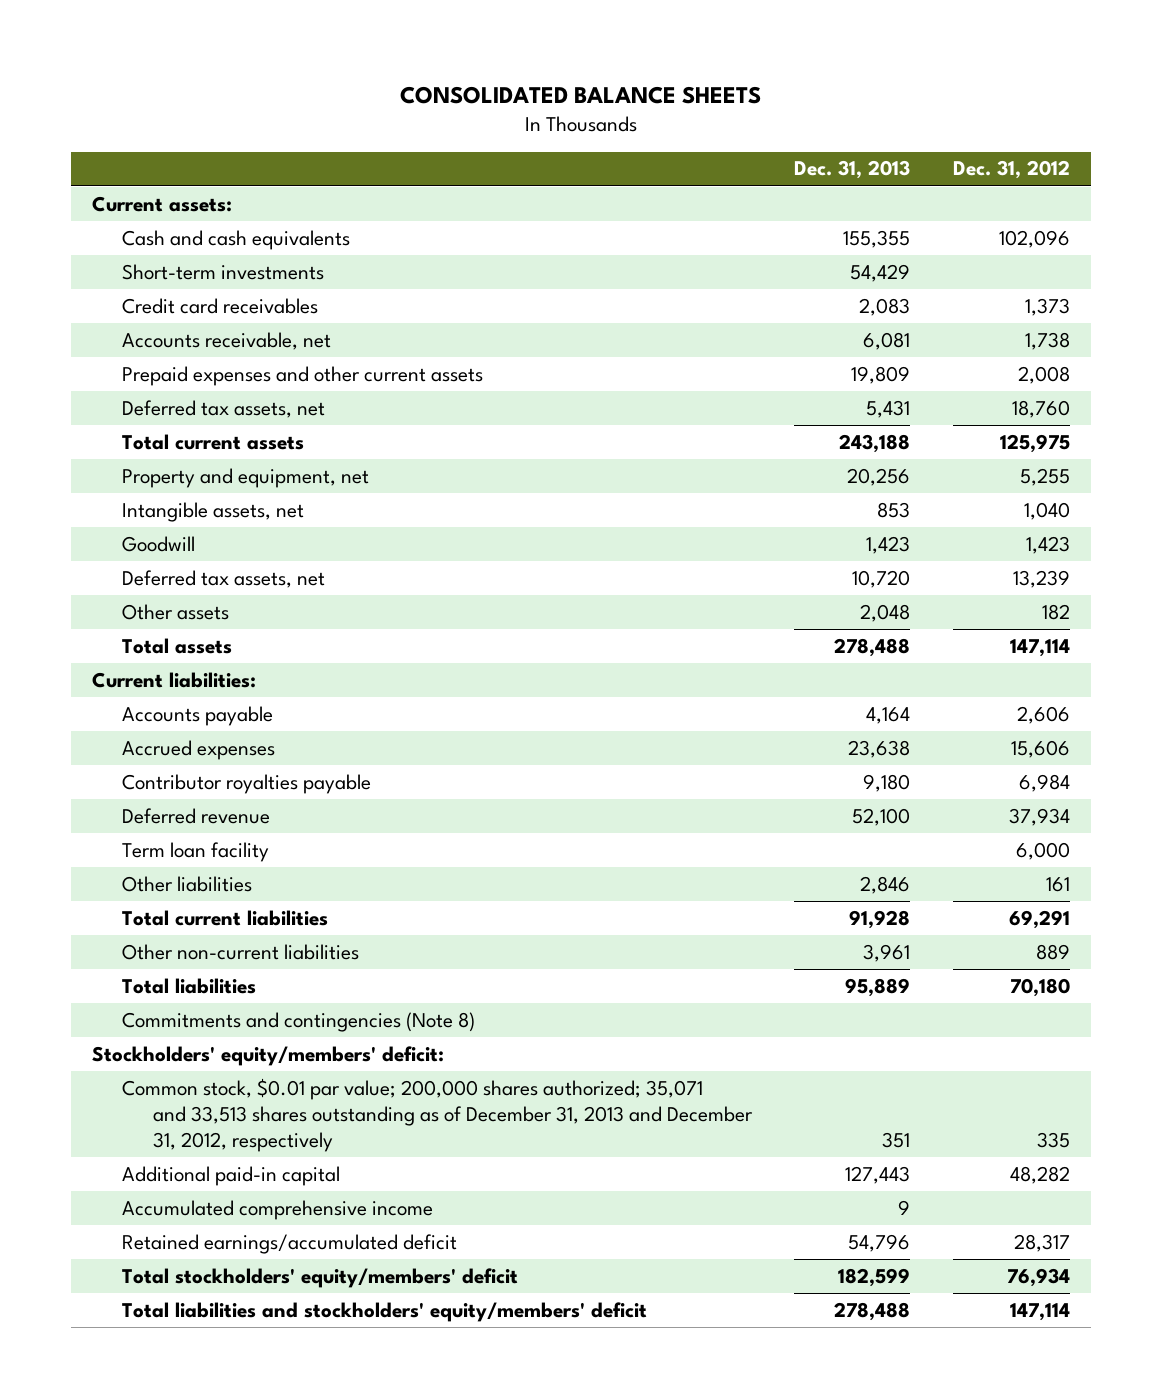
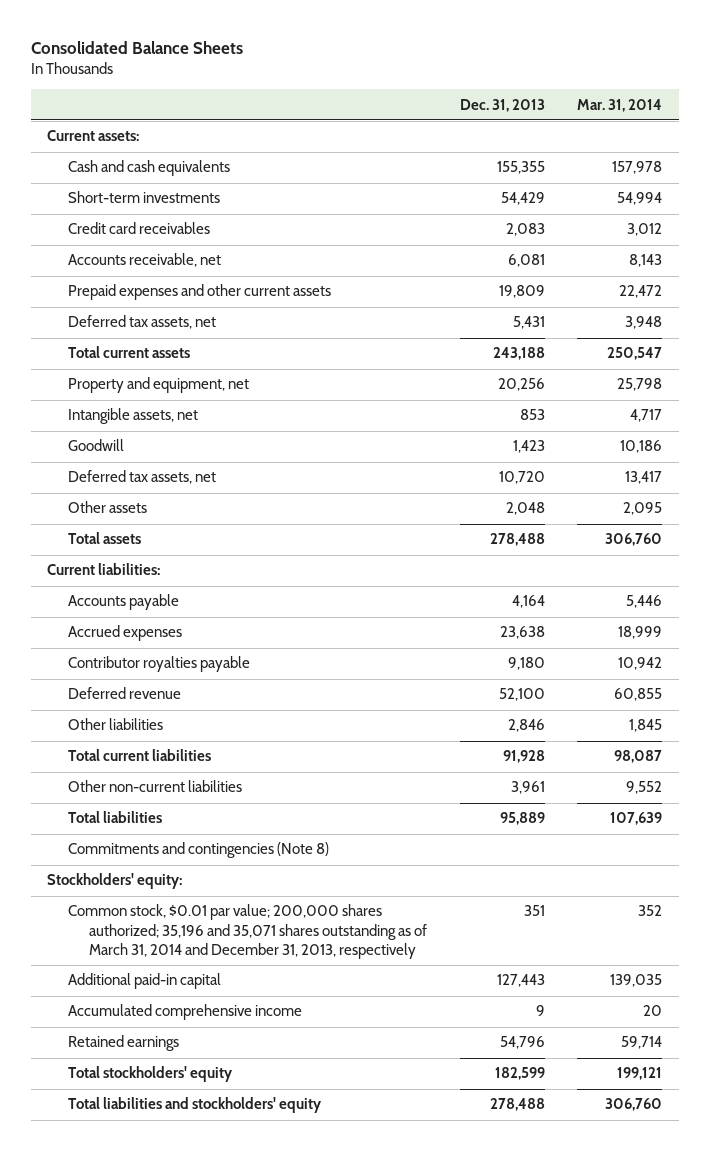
[400,85,762,104] CONSOLIDATED BALANCE SHEETS -> [30,41,243,55] Consolidated Balance Sheets
[953,160,1071,180] Dec. 31, 2012 -> none
none -> [577,98,663,112] Mar. 31, 2014
[122,841,270,862] Term loan facility -> none
[91,1045,444,1066] Stockholders' equity/members' deficit: -> [47,873,183,890] Stockholders' equity:
[122,1077,753,1152] Common stock, $0.01 par value; 200,000 shares authorized; 35,071 and 33,513 shares outstanding as of December 31, 2013 and December 31, 2012, respectively -> [68,904,428,960] Common stock, $0.01 par value; 200,000 shares authorized; 35,196 and 35,071 shares outstanding as of March 31, 2014 and December 31, 2013, respectively
[122,1233,458,1254] Retained earnings/accumulated deficit -> [68,1035,180,1052] Retained earnings
[122,1267,519,1288] Total stockholders' equity/members' deficit -> [68,1066,234,1083] Total stockholders' equity
[122,1301,648,1322] Total liabilities and stockholders' equity/members' deficit -> [68,1097,323,1114] Total liabilities and stockholders' equity

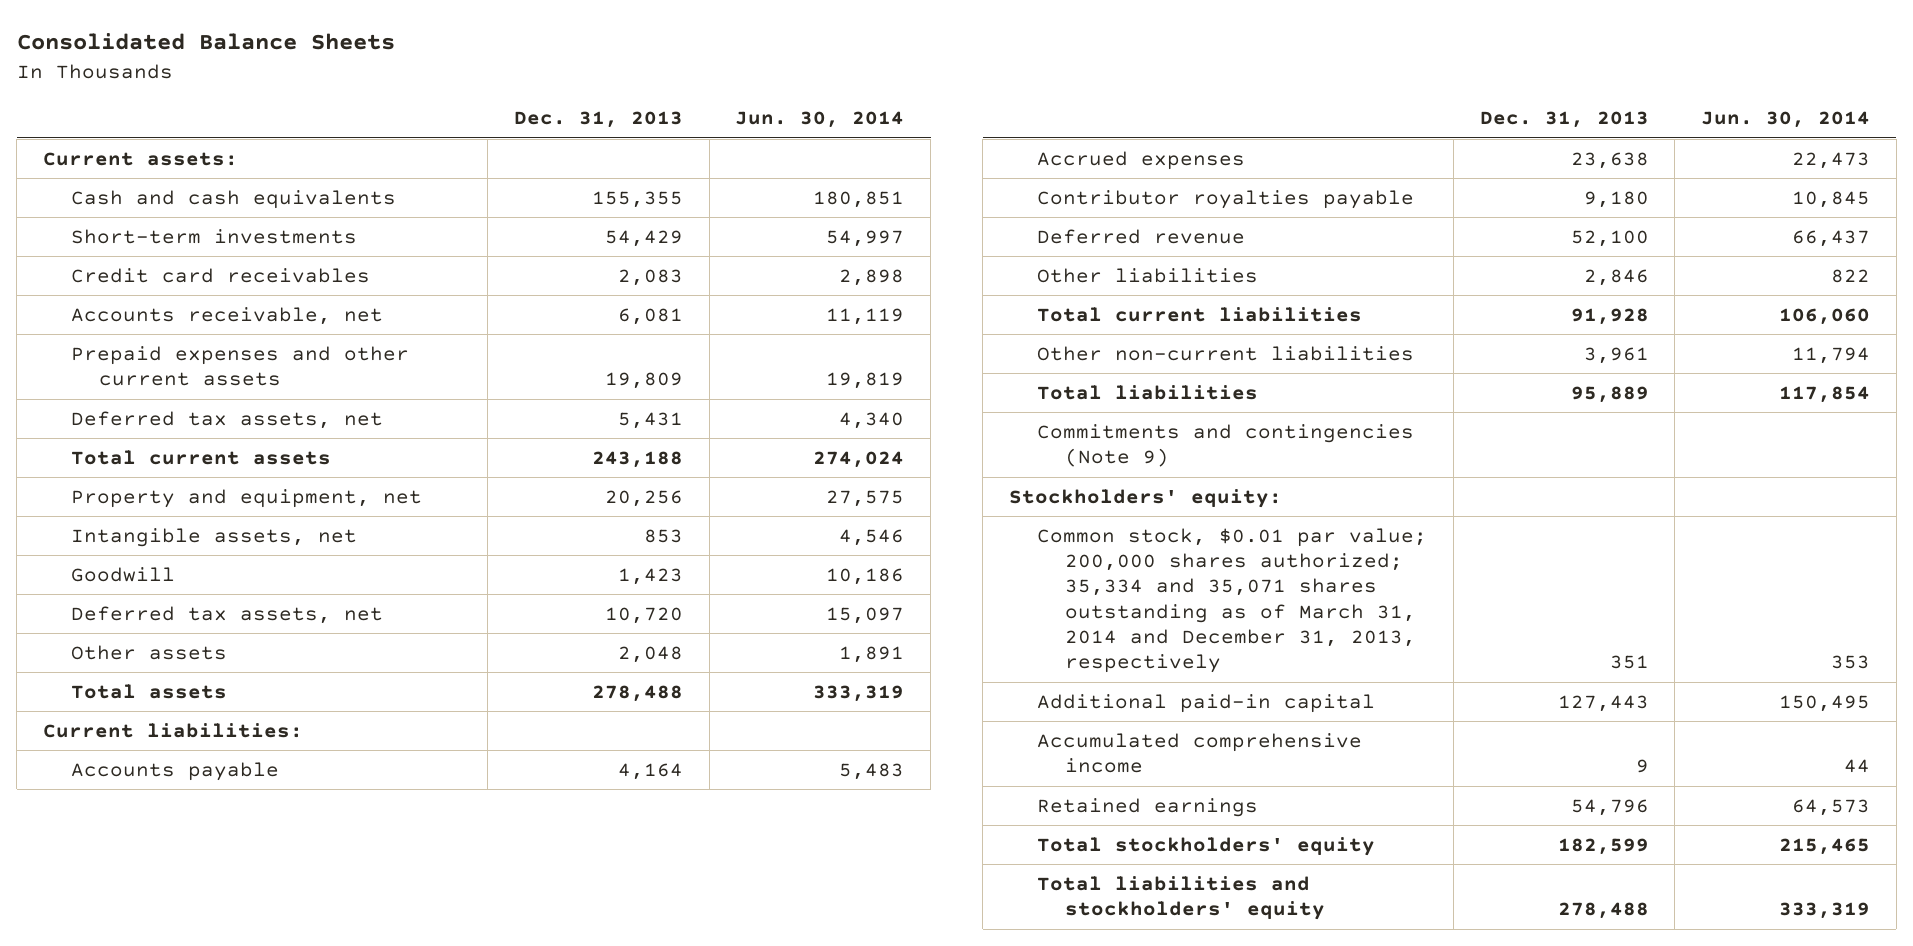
[577,98,663,112] Mar. 31, 2014 -> none
none -> [735,111,905,129] Jun. 30, 2014
[68,842,330,859] Commitments and contingencies (Note 8) -> [1037,423,1415,468] Commitments and contingencies (Note 9)
[68,904,428,960] Common stock, $0.01 par value; 200,000 shares authorized; 35,196 and 35,071 shares outstanding as of March 31, 2014 and December 31, 2013, respectively -> [1037,527,1428,674] Common stock, $0.01 par value; 200,000 shares authorized; 35,334 and 35,071 shares outstanding as of March 31, 2014 and December 31, 2013, respectively

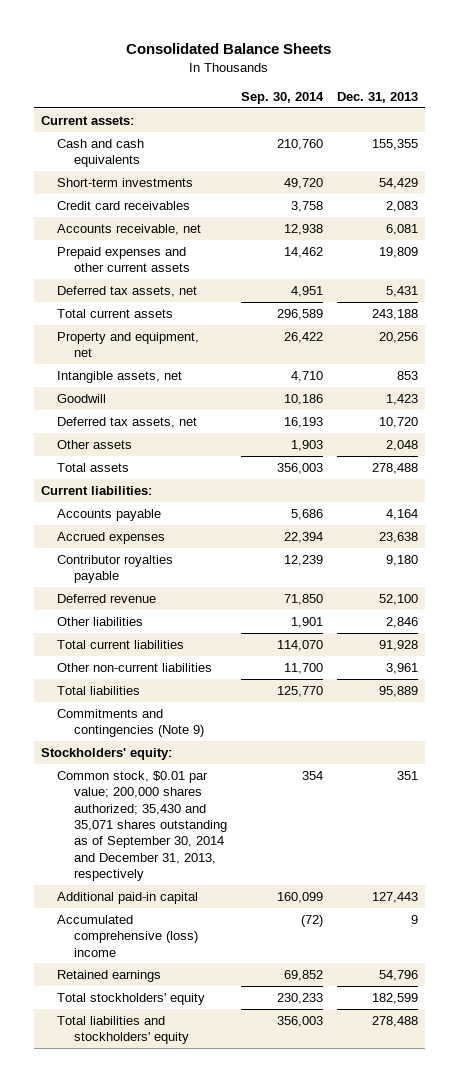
[735,111,905,129] Jun. 30, 2014 -> none
none -> [240,91,324,104] Sep. 30, 2014
[1037,527,1428,674] Common stock, $0.01 par value; 200,000 shares authorized; 35,334 and 35,071 shares outstanding as of March 31, 2014 and December 31, 2013, respectively -> [57,770,227,882] Common stock, $0.01 par value; 200,000 shares authorized; 35,430 and 35,071 shares outstanding as of September 30, 2014 and December 31, 2013, respectively
[1037,732,1363,774] Accumulated comprehensive income -> [57,914,198,957] Accumulated comprehensive (loss) income

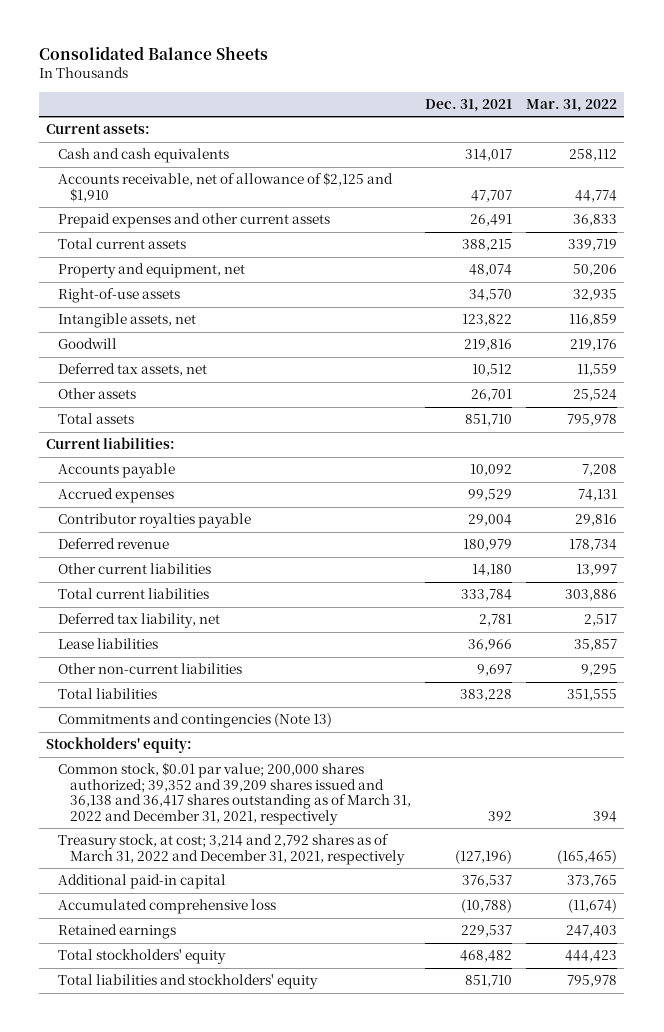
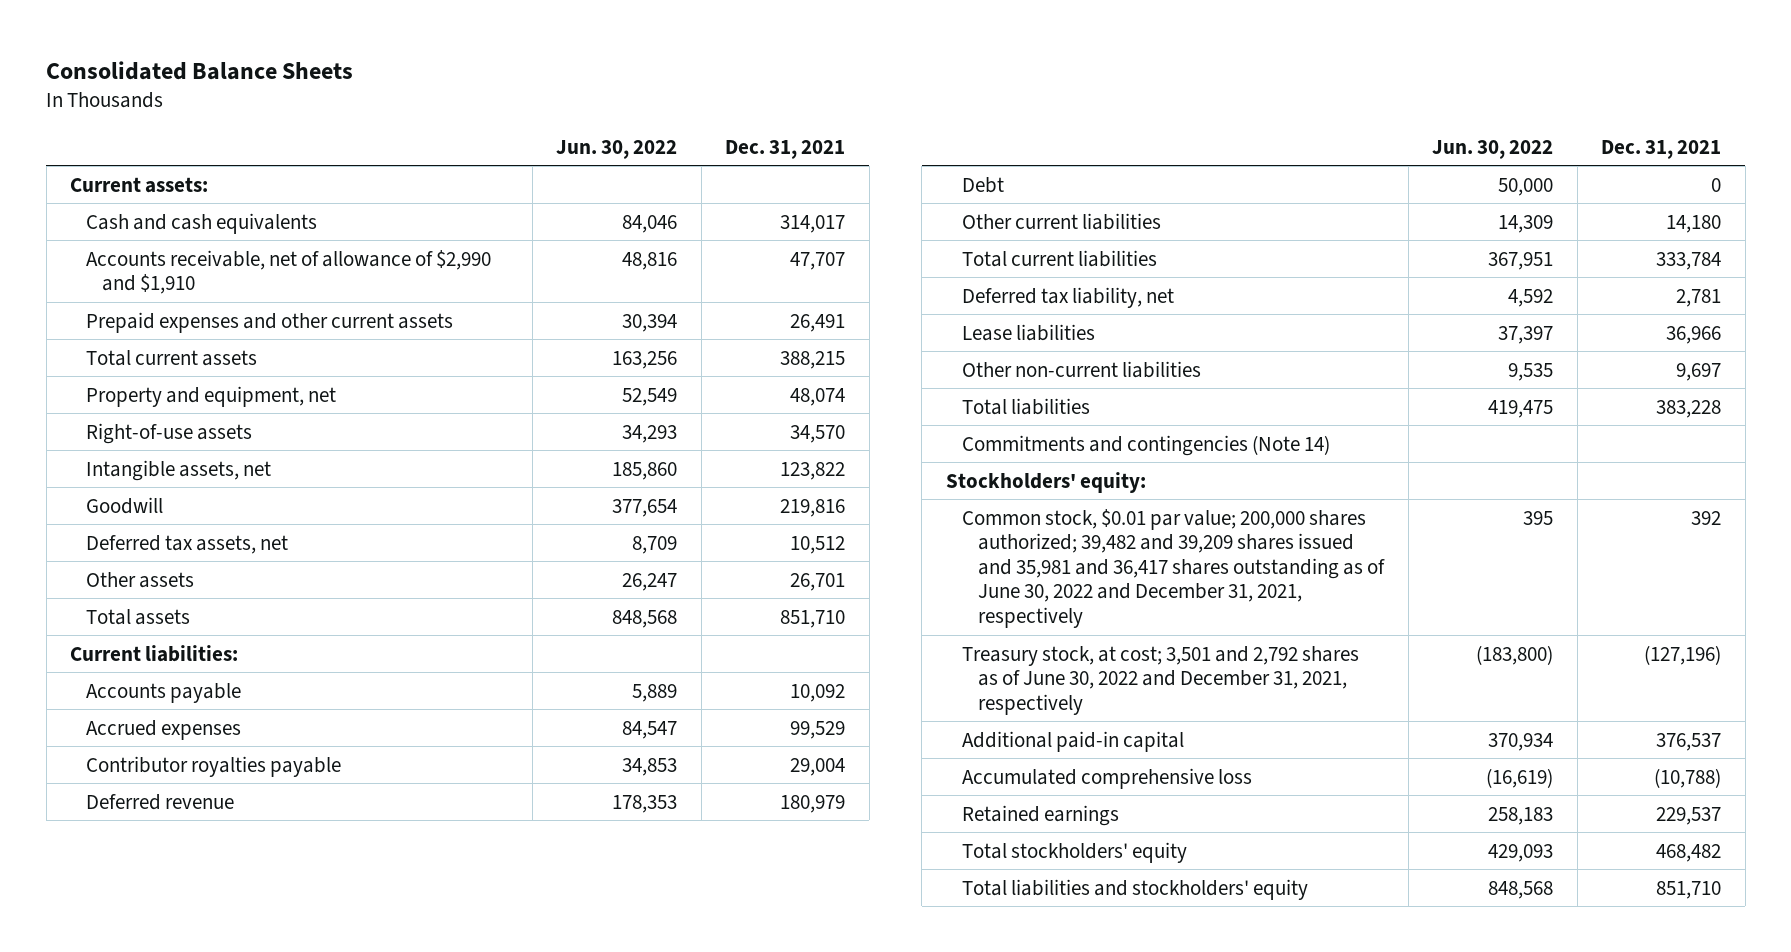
[526,98,618,112] Mar. 31, 2022 -> none
none -> [556,139,678,159] Jun. 30, 2022
[58,172,394,202] Accounts receivable, net of allowance of $2,125 and $1,910 -> [86,249,492,295] Accounts receivable, net of allowance of $2,990 and $1,910
none -> [962,176,1005,193] Debt
[58,713,333,729] Commitments and contingencies (Note 13) -> [962,434,1331,456] Commitments and contingencies (Note 14)
[58,762,412,826] Common stock, $0.01 par value; 200,000 shares authorized; 39,352 and 39,209 shares issued and 36,138 and 36,417 shares outstanding as of March 31, 2022 and December 31, 2021, respectively -> [962,508,1386,628] Common stock, $0.01 par value; 200,000 shares authorized; 39,482 and 39,209 shares issued and 35,981 and 36,417 shares outstanding as of June 30, 2022 and December 31, 2021, respectively
[58,834,406,865] Treasury stock, at cost; 3,214 and 2,792 shares as of March 31, 2022 and December 31, 2021, respectively -> [962,645,1360,715] Treasury stock, at cost; 3,501 and 2,792 shares as of June 30, 2022 and December 31, 2021, respectively

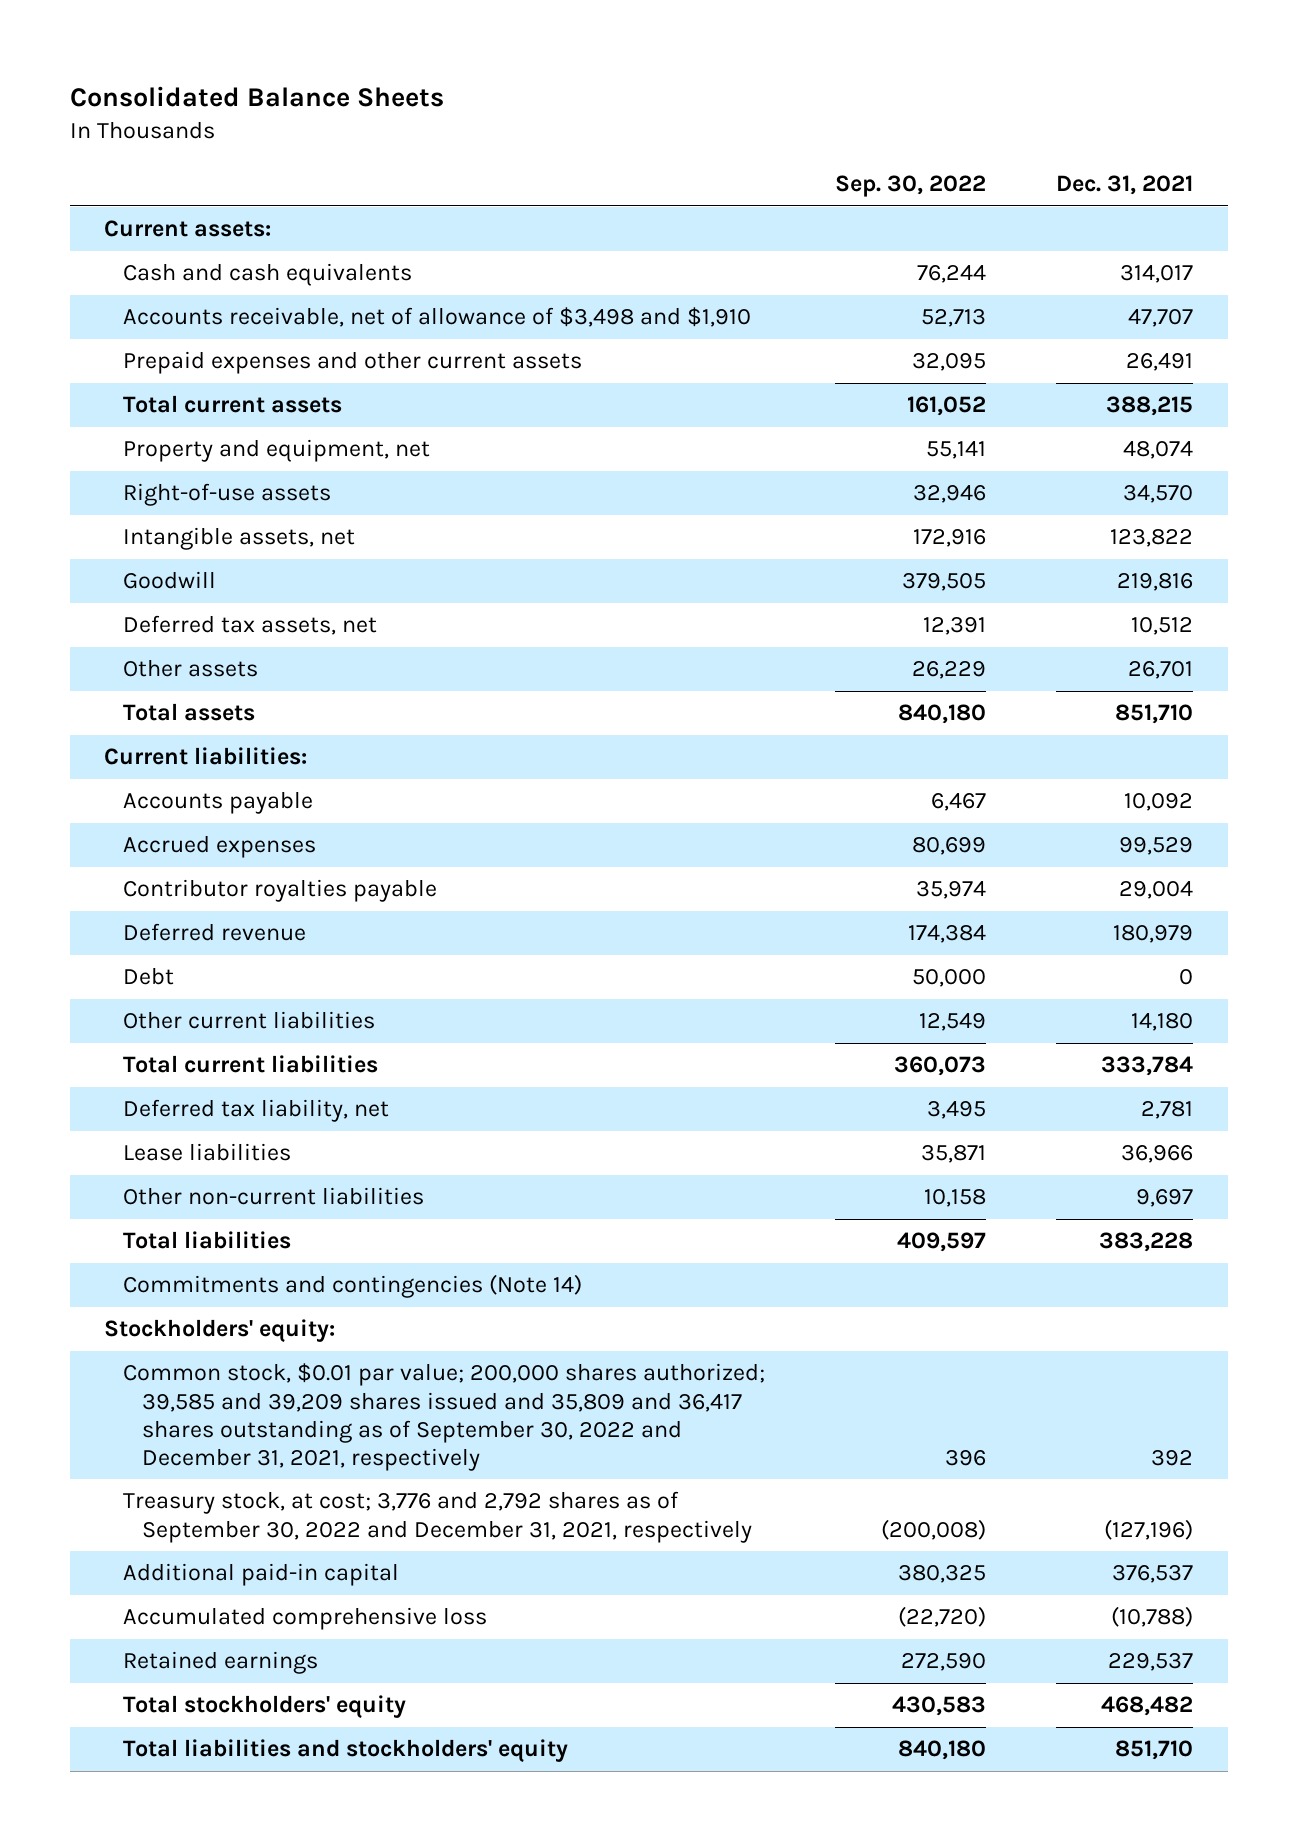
[556,139,678,159] Jun. 30, 2022 -> none
none -> [835,175,987,198] Sep. 30, 2022
[86,249,492,295] Accounts receivable, net of allowance of $2,990 and $1,910 -> [123,307,752,328] Accounts receivable, net of allowance of $3,498 and $1,910
[962,508,1386,628] Common stock, $0.01 par value; 200,000 shares authorized; 39,482 and 39,209 shares issued and 35,981 and 36,417 shares outstanding as of June 30, 2022 and December 31, 2021, respectively -> [123,1363,766,1471] Common stock, $0.01 par value; 200,000 shares authorized; 39,585 and 39,209 shares issued and 35,809 and 36,417 shares outstanding as of September 30, 2022 and December 31, 2021, respectively
[962,645,1360,715] Treasury stock, at cost; 3,501 and 2,792 shares as of June 30, 2022 and December 31, 2021, respectively -> [123,1491,753,1543] Treasury stock, at cost; 3,776 and 2,792 shares as of September 30, 2022 and December 31, 2021, respectively

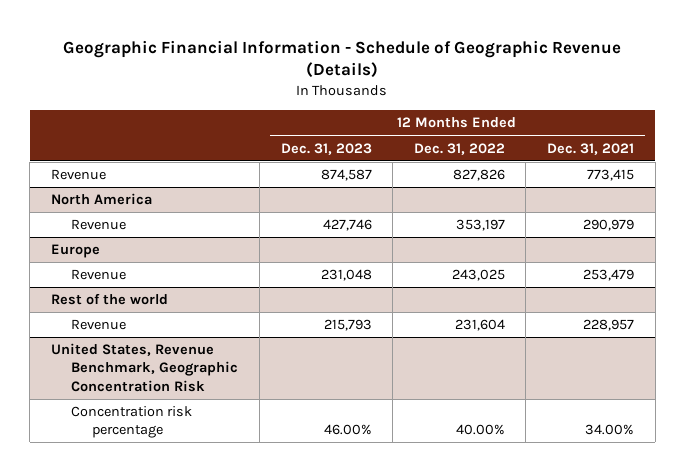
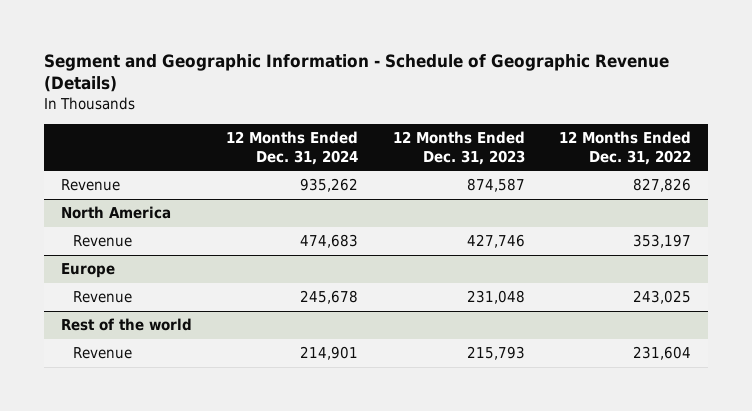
[63,39,622,79] Geographic Financial Information - Schedule of Geographic Revenue (Details) -> [43,53,669,93] Segment and Geographic Information - Schedule of Geographic Revenue (Details)
[546,142,634,155] Dec. 31, 2021 -> none
none -> [226,131,359,165] 12 Months Ended Dec. 31, 2024
[50,343,239,392] United States, Revenue Benchmark, Geographic Concentration Risk -> none
[71,406,193,439] Concentration risk percentage -> none

